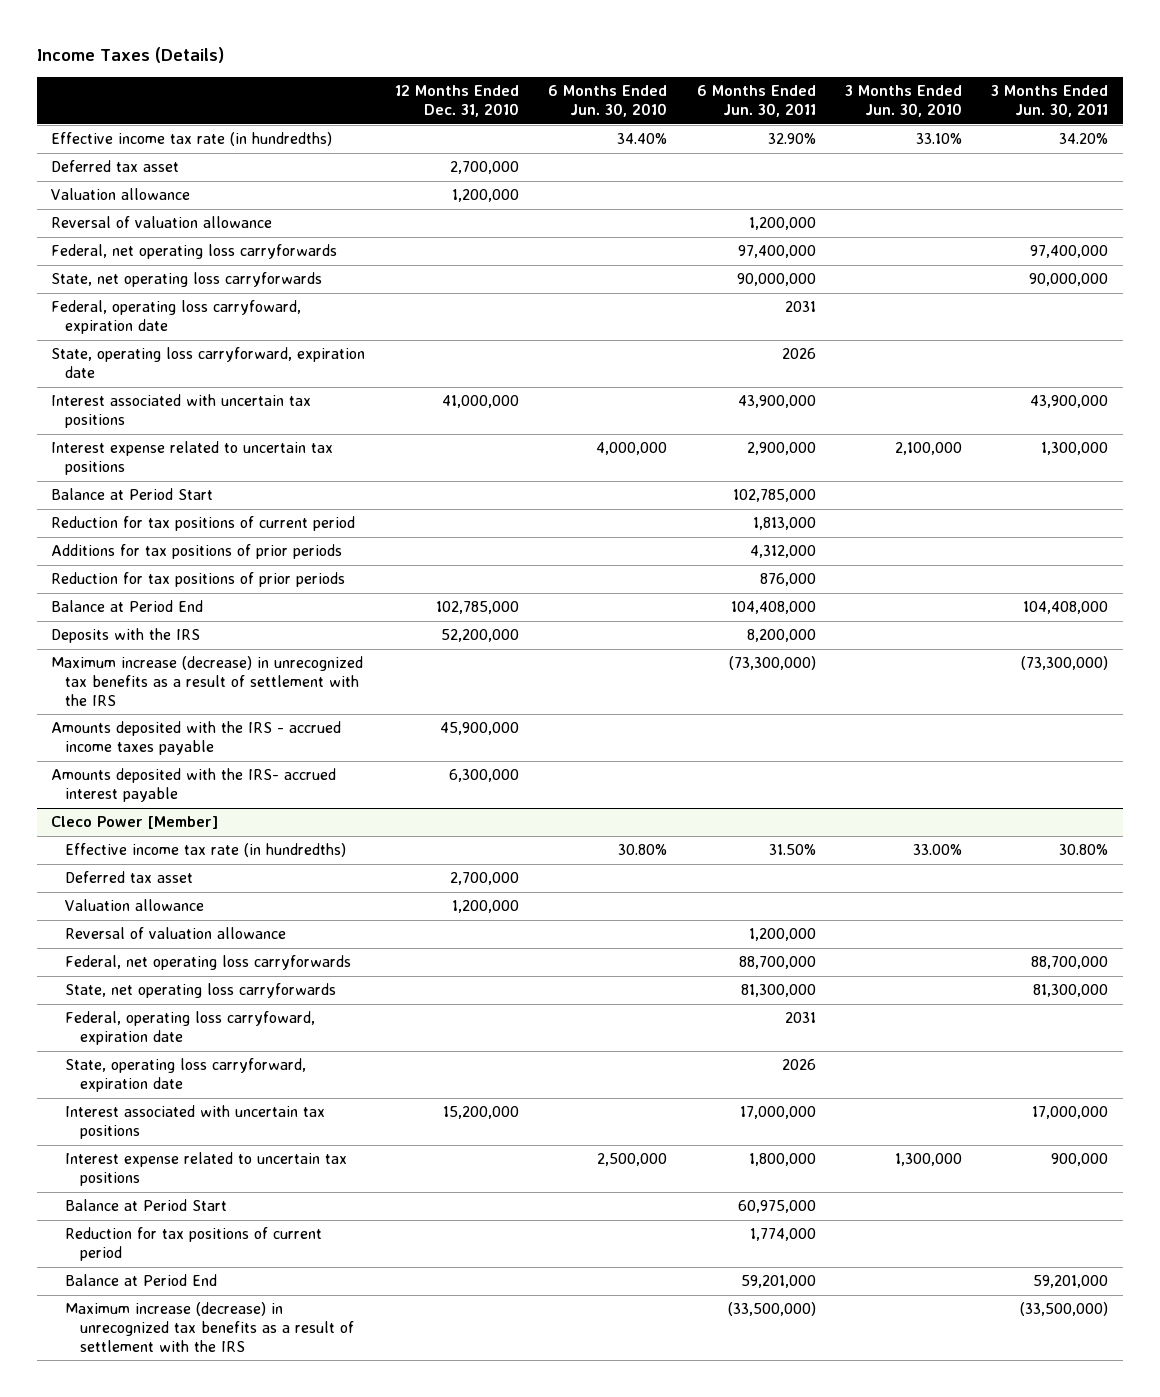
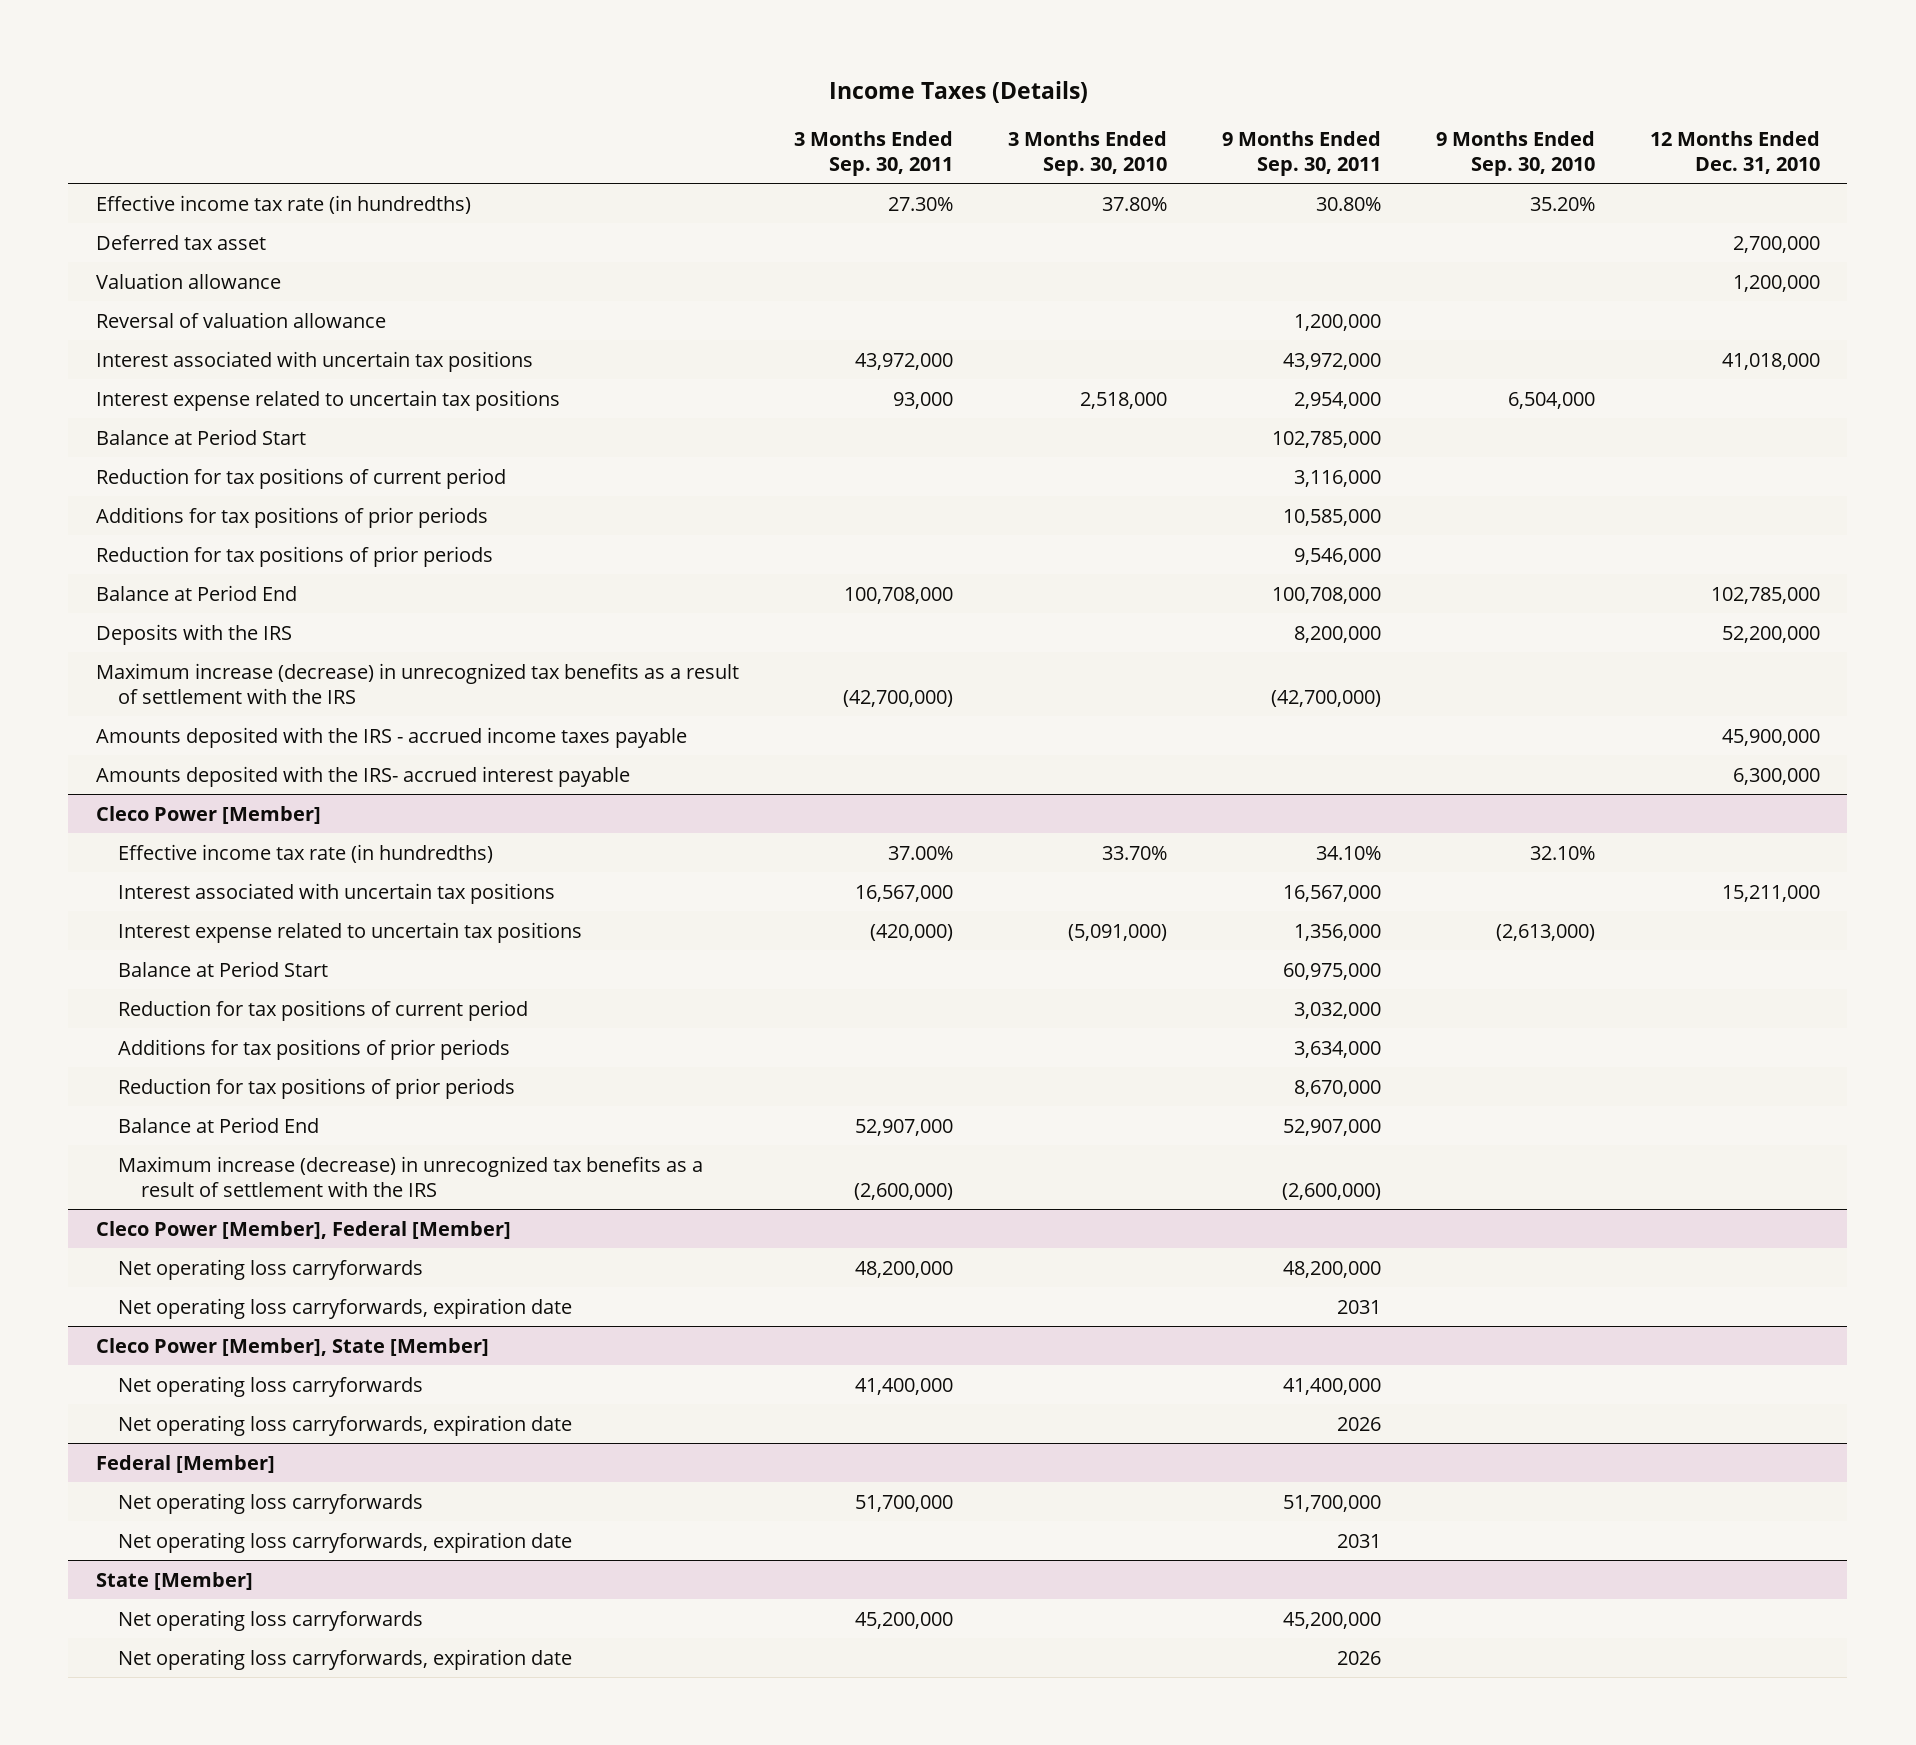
[548,85,668,117] 6 Months Ended Jun. 30, 2010 -> none
[696,85,816,117] 6 Months Ended Jun. 30, 2011 -> none
[844,85,962,117] 3 Months Ended Jun. 30, 2010 -> none
[991,85,1109,117] 3 Months Ended Jun. 30, 2011 -> none
none -> [793,130,953,176] 3 Months Ended Sep. 30, 2011
none -> [1007,130,1167,176] 3 Months Ended Sep. 30, 2010
none -> [1221,130,1381,176] 9 Months Ended Sep. 30, 2011
none -> [1435,130,1595,176] 9 Months Ended Sep. 30, 2010
[51,244,338,260] Federal, net operating loss carryforwards -> none
[51,272,323,288] State, net operating loss carryforwards -> none
[51,300,302,334] Federal, operating loss carryfoward, expiration date -> none
[51,347,366,378] State, operating loss carryforward, expiration date -> none
[441,395,519,409] 41,000,000 -> [1721,352,1820,370] 41,018,000
[65,871,194,884] Deferred tax asset -> none
[65,899,205,912] Valuation allowance -> none
[65,927,287,940] Reversal of valuation allowance -> none
[65,955,352,971] Federal, net operating loss carryforwards -> none
[65,983,337,999] State, net operating loss carryforwards -> none
[65,1011,316,1045] Federal, operating loss carryfoward, expiration date -> none
[65,1058,307,1092] State, operating loss carryforward, expiration date -> none
[442,1106,519,1120] 15,200,000 -> [1721,884,1820,902] 15,211,000
none -> [118,1038,511,1060] Additions for tax positions of prior periods
none -> [118,1077,516,1099] Reduction for tax positions of prior periods
none -> [95,1220,511,1239] Cleco Power [Member], Federal [Member]
none -> [118,1258,424,1280] Net operating loss carryforwards
none -> [118,1297,573,1319] Net operating loss carryforwards, expiration date
none -> [95,1337,489,1356] Cleco Power [Member], State [Member]
none -> [118,1375,424,1397] Net operating loss carryforwards
none -> [118,1414,573,1436] Net operating loss carryforwards, expiration date
none -> [95,1454,275,1473] Federal [Member]
none -> [118,1492,424,1514] Net operating loss carryforwards
none -> [118,1531,573,1553] Net operating loss carryforwards, expiration date
none -> [95,1571,253,1590] State [Member]
none -> [118,1609,424,1631] Net operating loss carryforwards
none -> [118,1648,573,1670] Net operating loss carryforwards, expiration date

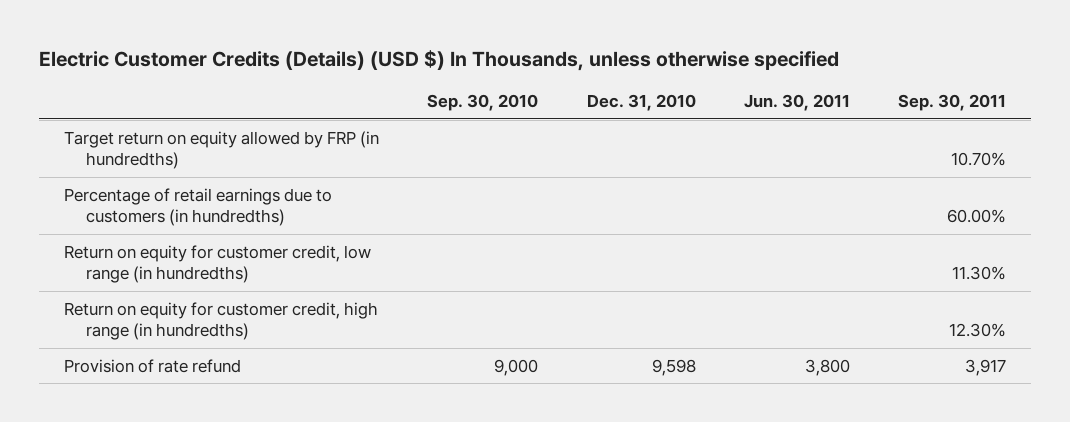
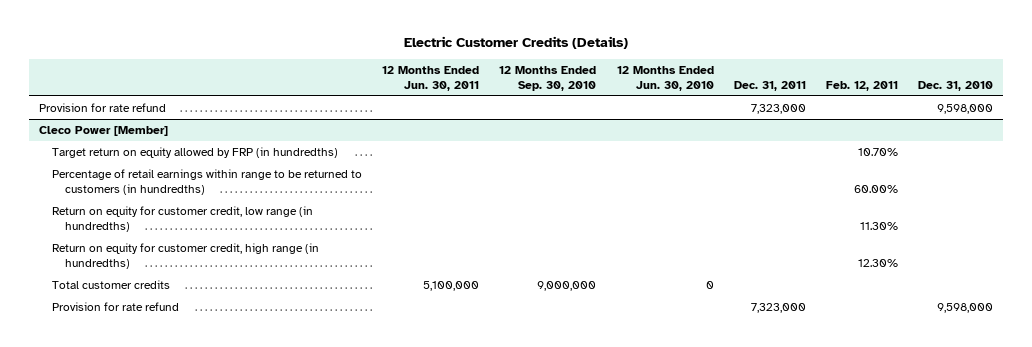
[39,50,840,72] Electric Customer Credits (Details) (USD $) In Thousands, unless otherwise specified -> [404,36,629,50] Electric Customer Credits (Details)
[427,94,539,112] Sep. 30, 2010 -> none
[743,94,850,112] Jun. 30, 2011 -> none
[898,94,1007,112] Sep. 30, 2011 -> none
none -> [382,66,480,91] 12 Months Ended Jun. 30, 2011
none -> [499,66,597,91] 12 Months Ended Sep. 30, 2010
none -> [616,66,714,91] 12 Months Ended Jun. 30, 2010
none -> [733,80,806,91] Dec. 31, 2011
none -> [825,80,898,91] Feb. 12, 2011
[63,130,379,170] Target return on equity allowed by FRP (in hundredths) -> none
[63,187,332,227] Percentage of retail earnings due to customers (in hundredths) -> none
[63,244,371,284] Return on equity for customer credit, low range (in hundredths) -> none
[63,301,378,341] Return on equity for customer credit, high range (in hundredths) -> none
[63,358,241,373] Provision of rate refund -> [39,102,167,112] Provision for rate refund
[651,358,696,376] 9,598 -> [937,103,994,114] 9,598,000
none -> [39,125,169,136] Cleco Power [Member]
none -> [52,146,339,158] Target return on equity allowed by FRP (in hundredths)
none -> [52,168,363,195] Percentage of retail earnings within range to be returned to customers (in hundredths)
none -> [52,205,314,232] Return on equity for customer credit, low range (in hundredths)
none -> [52,242,320,269] Return on equity for customer credit, high range (in hundredths)
none -> [52,279,171,289] Total customer credits
none -> [52,301,180,311] Provision for rate refund

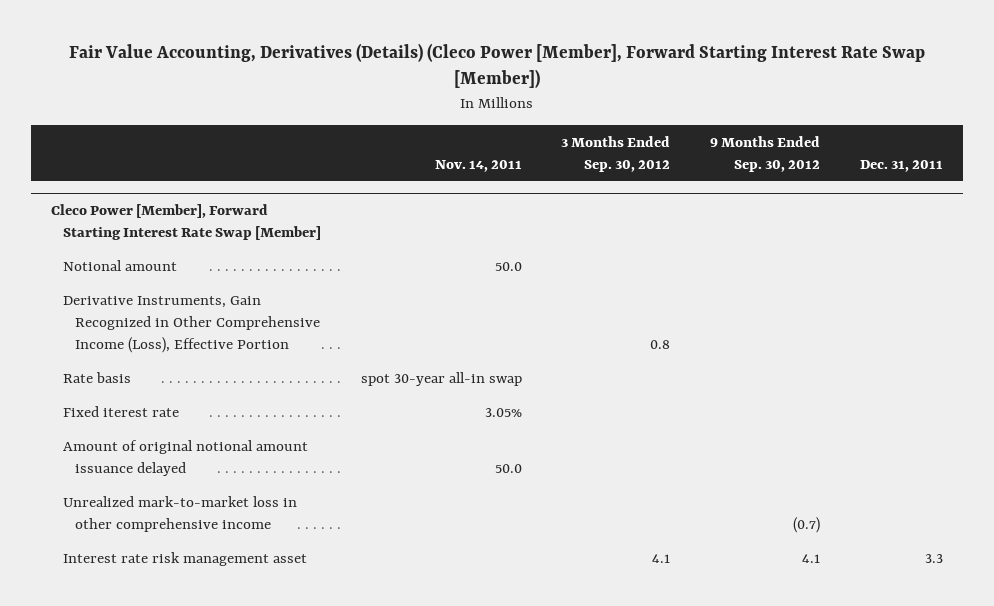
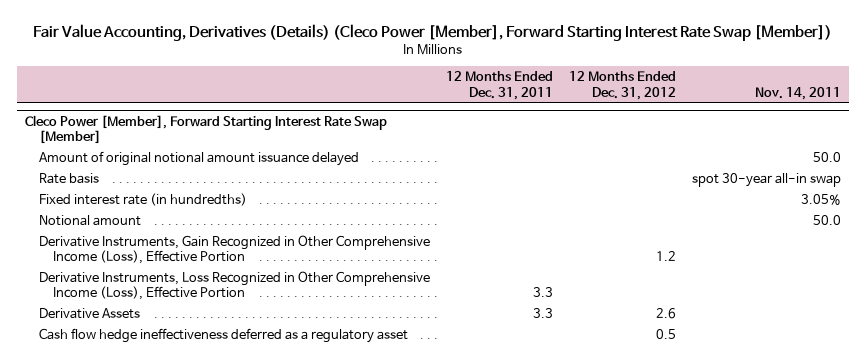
[561,135,671,172] 3 Months Ended Sep. 30, 2012 -> none
[710,135,821,172] 9 Months Ended Sep. 30, 2012 -> none
[859,159,943,172] Dec. 31, 2011 -> none
none -> [446,71,554,100] 12 Months Ended Dec. 31, 2011
none -> [569,71,677,100] 12 Months Ended Dec. 31, 2012
[63,439,309,476] Amount of original notional amount issuance delayed -> [39,150,360,166] Amount of original notional amount issuance delayed
[63,371,132,383] Rate basis -> [39,172,100,184] Rate basis
none -> [39,192,248,206] Fixed interest rate (in hundredths)
[63,405,180,417] Fixed iterest rate -> none
[63,495,298,532] Unrealized mark-to-market loss in other comprehensive income -> [39,270,431,301] Derivative Instruments, Loss Recognized in Other Comprehensive Income (Loss), Effective Portion
[63,551,308,566] Interest rate risk management asset -> [39,307,141,319] Derivative Assets
none -> [39,327,409,343] Cash flow hedge ineffectiveness deferred as a regulatory asset

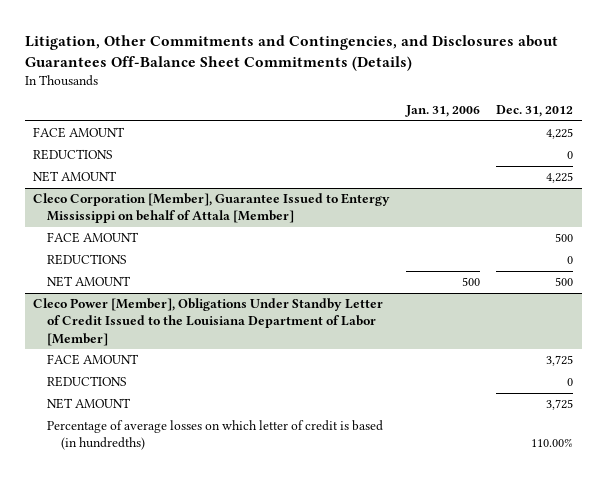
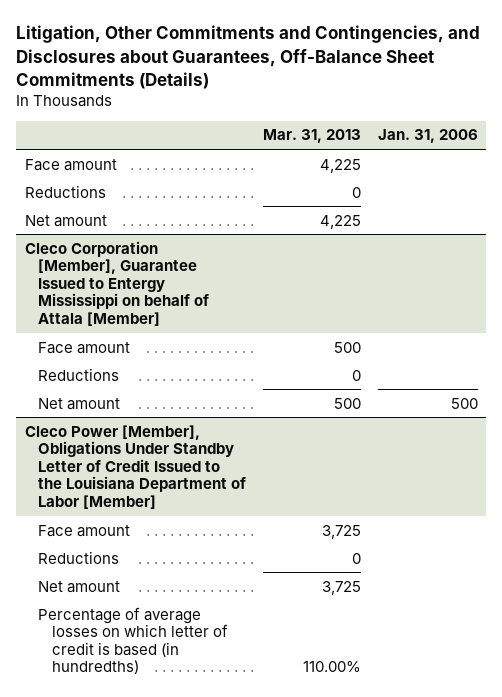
[24,34,558,71] Litigation, Other Commitments and Contingencies, and Disclosures about Guarantees Off-Balance Sheet Commitments (Details) -> [16,25,481,89] Litigation, Other Commitments and Contingencies, and Disclosures about Guarantees, Off-Balance Sheet Commitments (Details)
[496,105,574,118] Dec. 31, 2012 -> none
none -> [262,129,361,144] Mar. 31, 2013
[32,127,124,139] FACE AMOUNT -> [24,158,117,171] Face amount
[32,149,113,161] REDUCTIONS -> [24,184,106,198] Reductions
[32,171,116,183] NET AMOUNT -> [24,214,107,227] Net amount
[46,232,138,244] FACE AMOUNT -> [38,341,131,354] Face amount
[46,254,127,266] REDUCTIONS -> [38,367,120,381] Reductions
[46,276,130,288] NET AMOUNT -> [38,397,121,410] Net amount
[46,354,138,366] FACE AMOUNT -> [38,524,131,537] Face amount
[46,376,127,388] REDUCTIONS -> [38,550,120,564] Reductions
[46,398,130,410] NET AMOUNT -> [38,580,121,593] Net amount

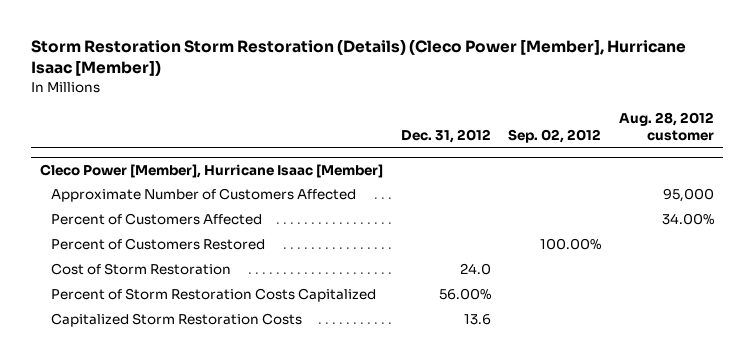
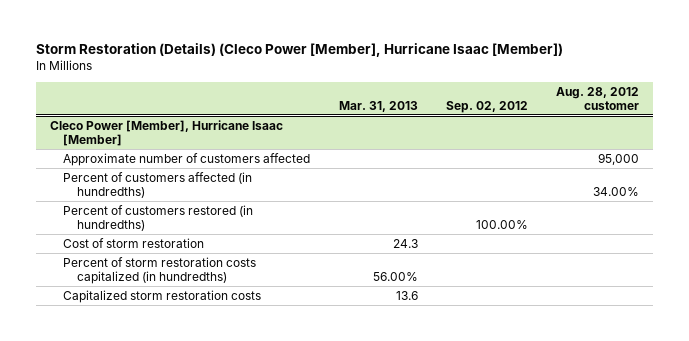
[31,39,687,77] Storm Restoration Storm Restoration (Details) (Cleco Power [Member], Hurricane Isaac [Member]) -> [35,43,563,58] Storm Restoration (Details) (Cleco Power [Member], Hurricane Isaac [Member])
[400,129,491,144] Dec. 31, 2012 -> none
none -> [338,101,418,113] Mar. 31, 2013
[51,188,357,203] Approximate Number of Customers Affected -> [63,152,311,166] Approximate number of customers affected
[51,213,263,226] Percent of Customers Affected -> [63,171,253,198] Percent of customers affected (in hundredths)
[51,238,266,251] Percent of Customers Restored -> [63,204,254,231] Percent of customers restored (in hundredths)
[51,263,232,276] Cost of Storm Restoration -> [63,237,205,248] Cost of storm restoration
[51,288,377,303] Percent of Storm Restoration Costs Capitalized -> [63,256,257,284] Percent of storm restoration costs capitalized (in hundredths)
[51,313,303,328] Capitalized Storm Restoration Costs -> [63,289,262,303] Capitalized storm restoration costs

